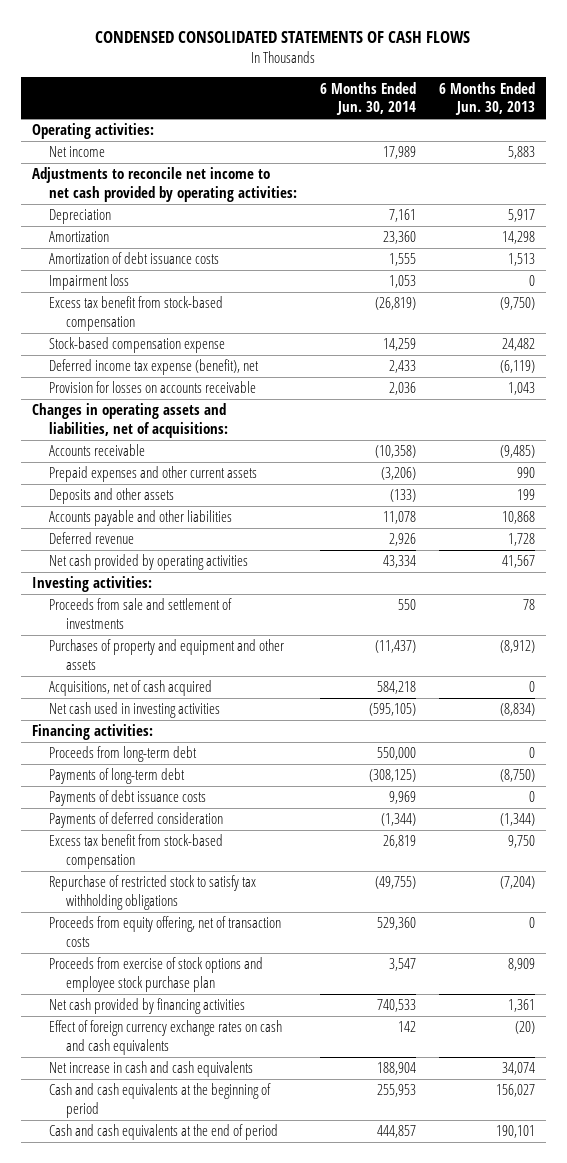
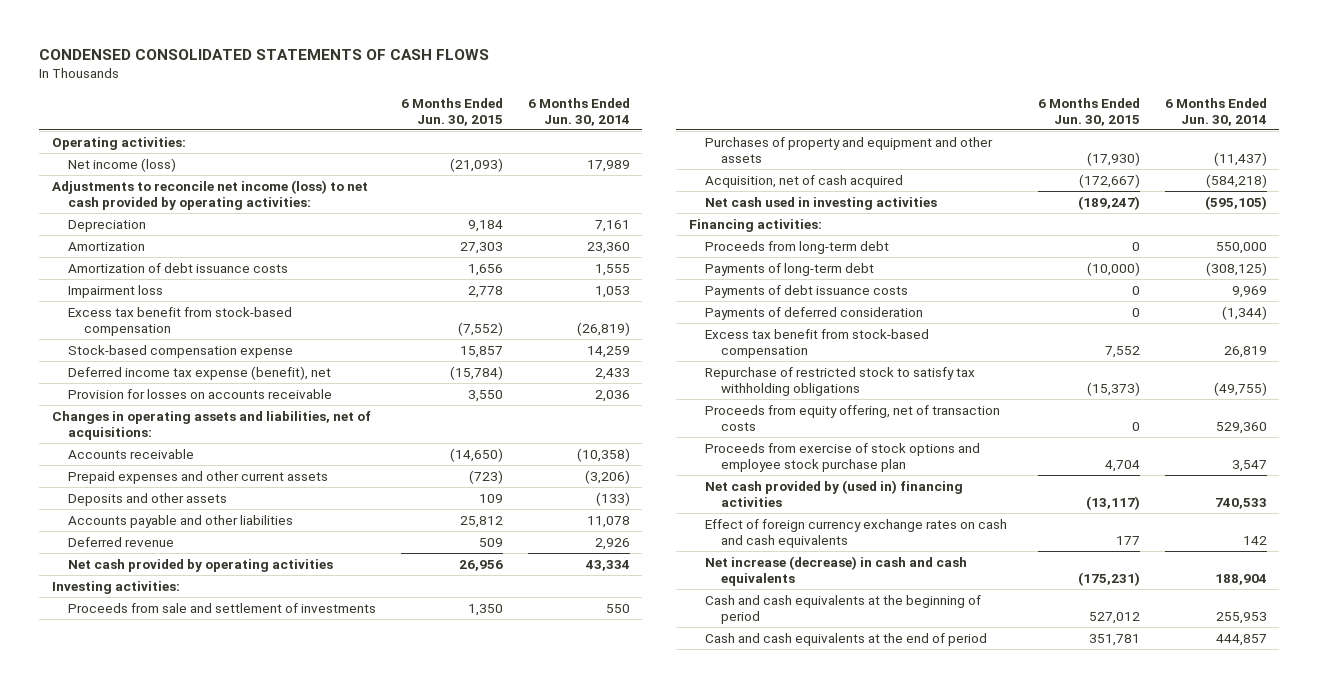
[438,81,535,116] 6 Months Ended Jun. 30, 2013 -> none
none -> [400,97,503,126] 6 Months Ended Jun. 30, 2015
[49,146,106,158] Net income -> [68,157,177,172] Net income (loss)
[32,167,298,202] Adjustments to reconcile net income to net cash provided by operating activities: -> [51,179,368,210] Adjustments to reconcile net income (loss) to net cash provided by operating activities:
[49,680,213,697] Acquisitions, net of cash acquired -> [704,174,903,188] Acquisition, net of cash acquired
[376,681,416,695] 584,218 -> [1205,173,1267,188] (584,218)
[49,998,246,1015] Net cash provided by financing activities -> [704,479,963,507] Net cash provided by (used in) financing activities
[49,1061,254,1078] Net increase in cash and cash equivalents -> [704,555,967,586] Net increase (decrease) in cash and cash equivalents

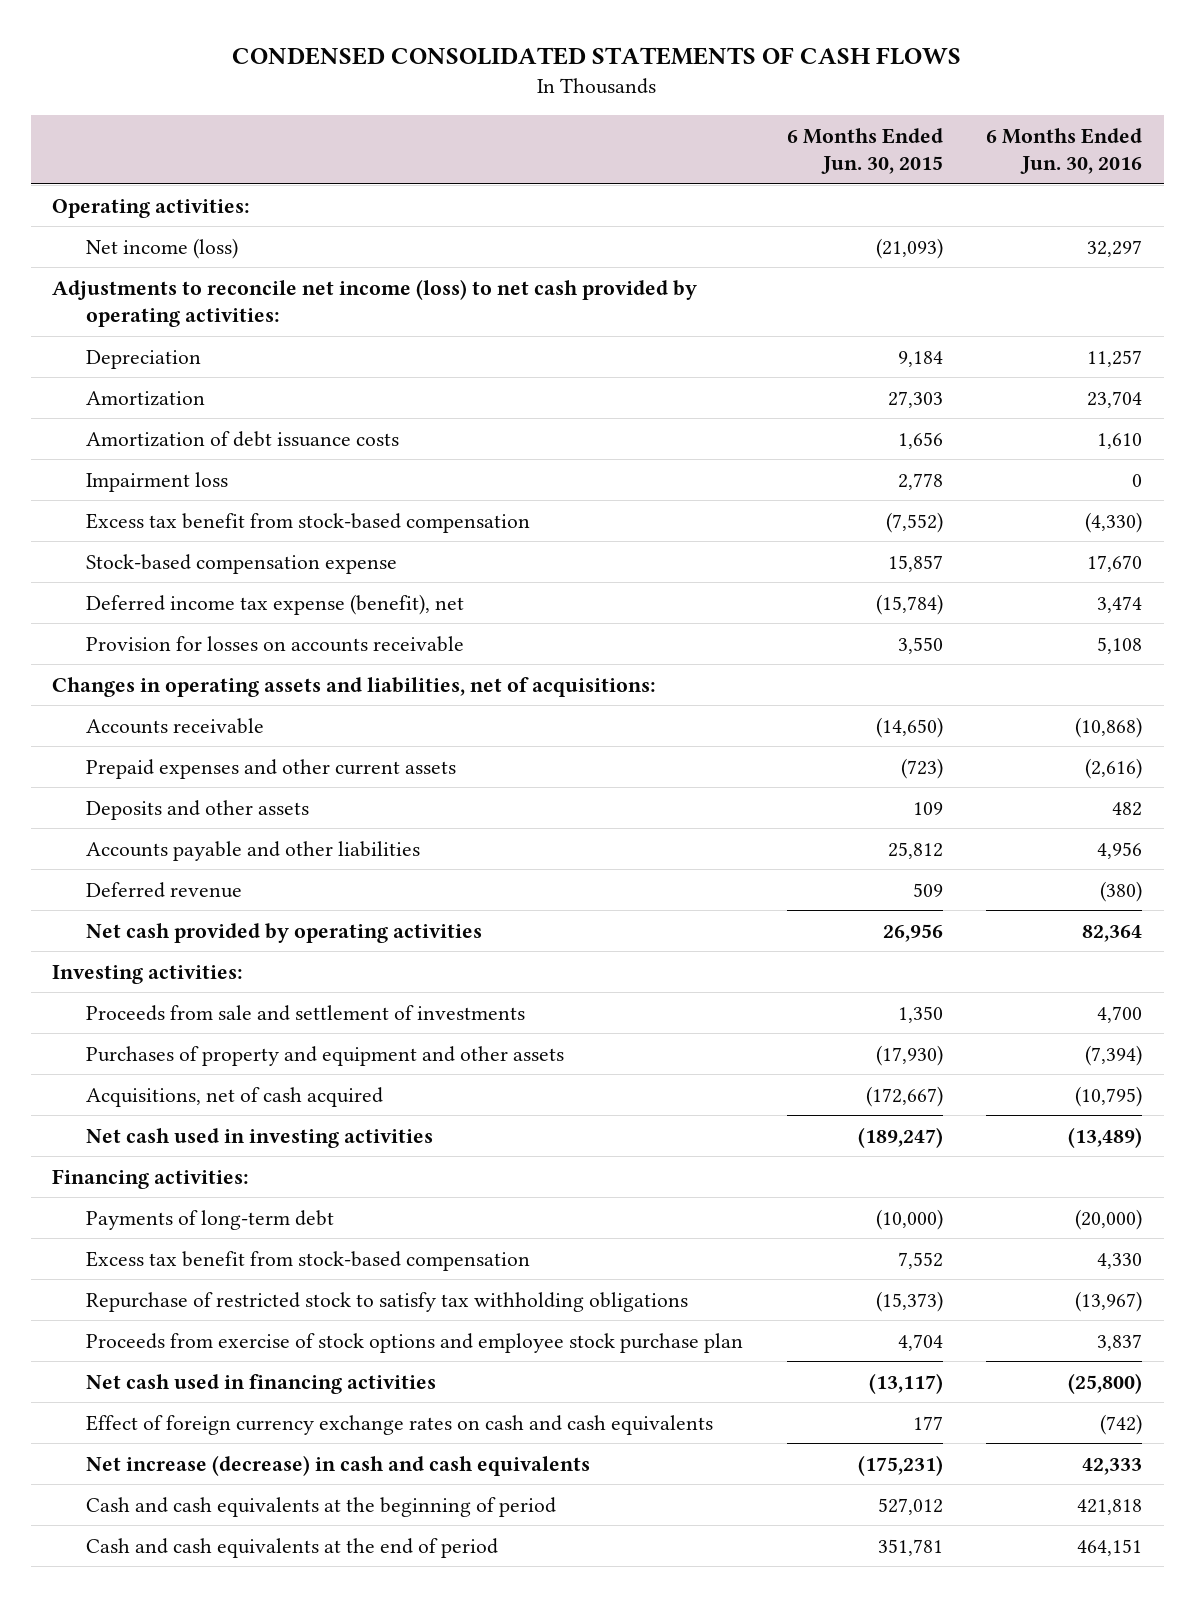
[527,97,630,126] 6 Months Ended Jun. 30, 2014 -> none
none -> [986,127,1143,175] 6 Months Ended Jun. 30, 2016
[704,174,903,188] Acquisition, net of cash acquired -> [86,1086,384,1107] Acquisitions, net of cash acquired
[704,240,889,254] Proceeds from long-term debt -> none
[704,284,908,298] Payments of debt issuance costs -> none
[704,306,923,320] Payments of deferred consideration -> none
[704,404,1000,431] Proceeds from equity offering, net of transaction costs -> none
[704,479,963,507] Net cash provided by (used in) financing activities -> [86,1373,437,1394] Net cash used in financing activities

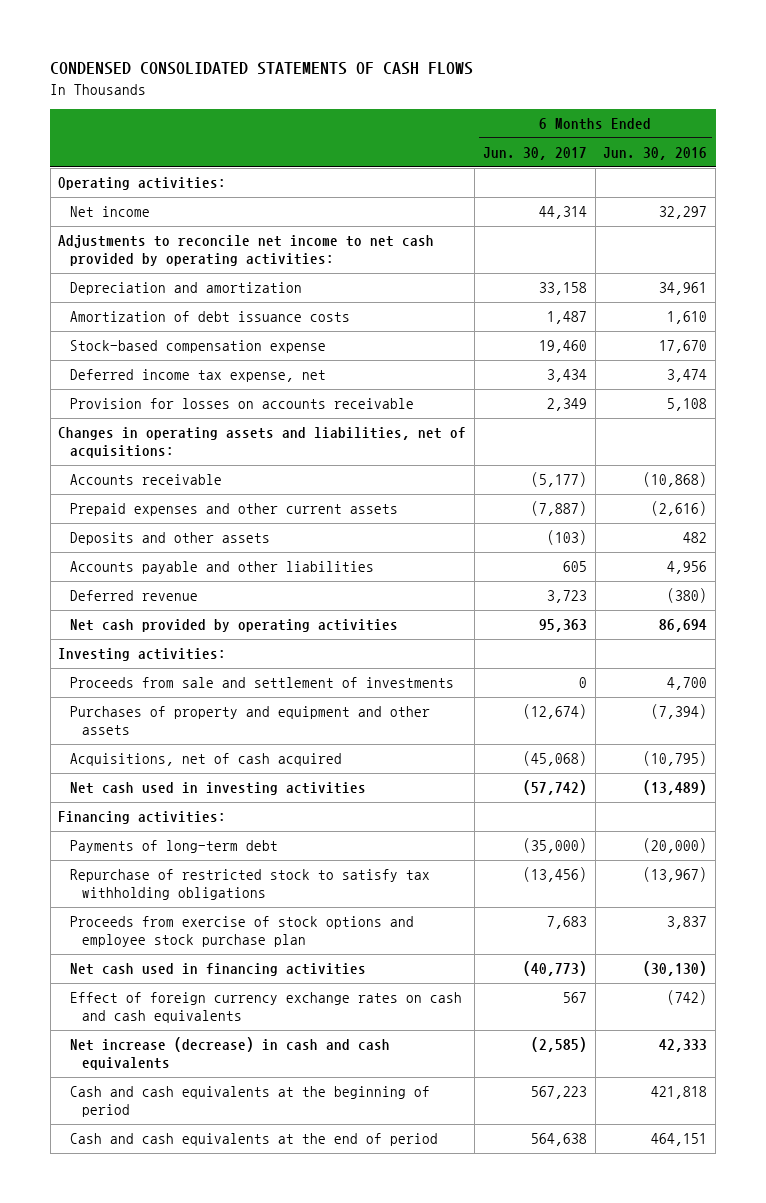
[786,127,943,175] 6 Months Ended Jun. 30, 2015 -> none
none -> [482,147,587,161] Jun. 30, 2017
[86,349,202,369] Depreciation -> none
[86,390,206,406] Amortization -> none
[86,237,239,259] Net income (loss) -> [69,206,150,218] Net income
[52,278,698,328] Adjustments to reconcile net income (loss) to net cash provided by operating activities: -> [58,235,435,266] Adjustments to reconcile net income to net cash provided by operating activities:
none -> [69,282,302,296] Depreciation and amortization
[86,471,229,492] Impairment loss -> none
[86,512,531,533] Excess tax benefit from stock-based compensation -> none
[86,593,465,615] Deferred income tax expense (benefit), net -> [69,369,326,383] Deferred income tax expense, net
[1082,924,1143,942] 82,364 -> [659,619,708,633] 86,694
[86,1250,531,1271] Excess tax benefit from stock-based compensation -> none
[1068,1372,1143,1394] (25,800) -> [643,961,708,977] (30,130)

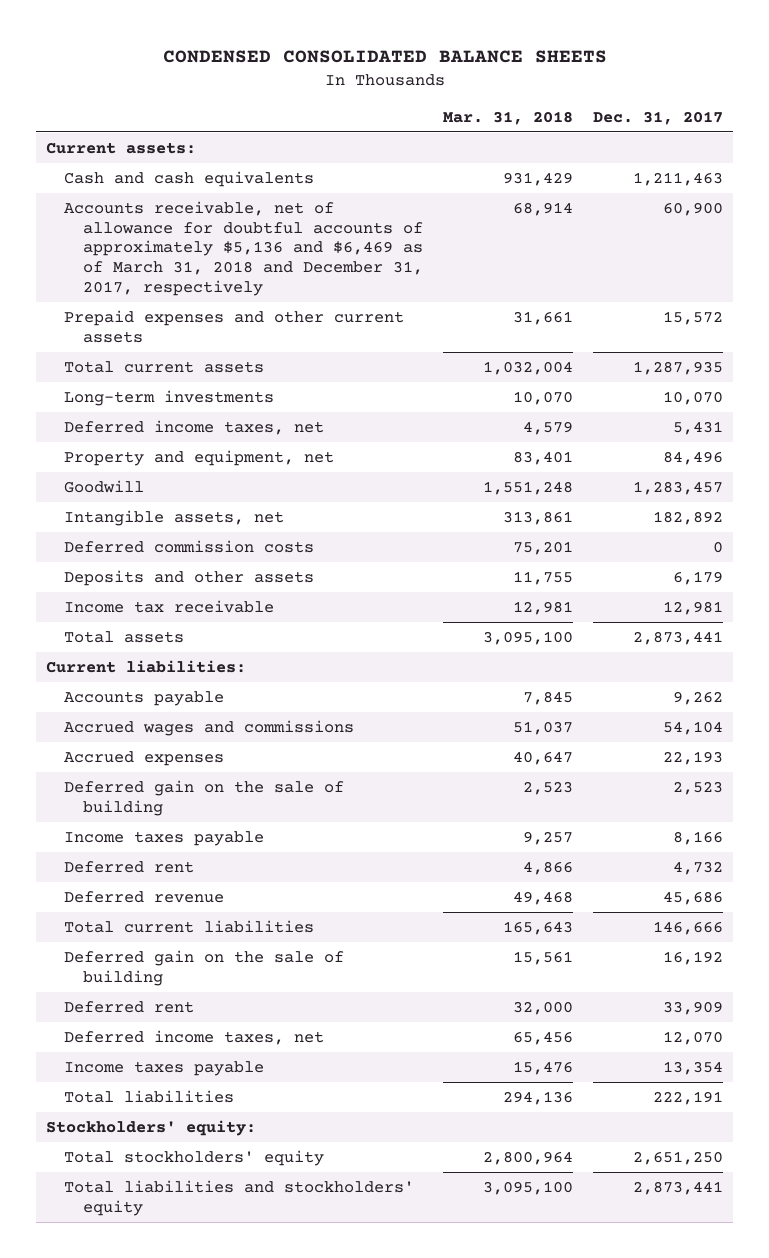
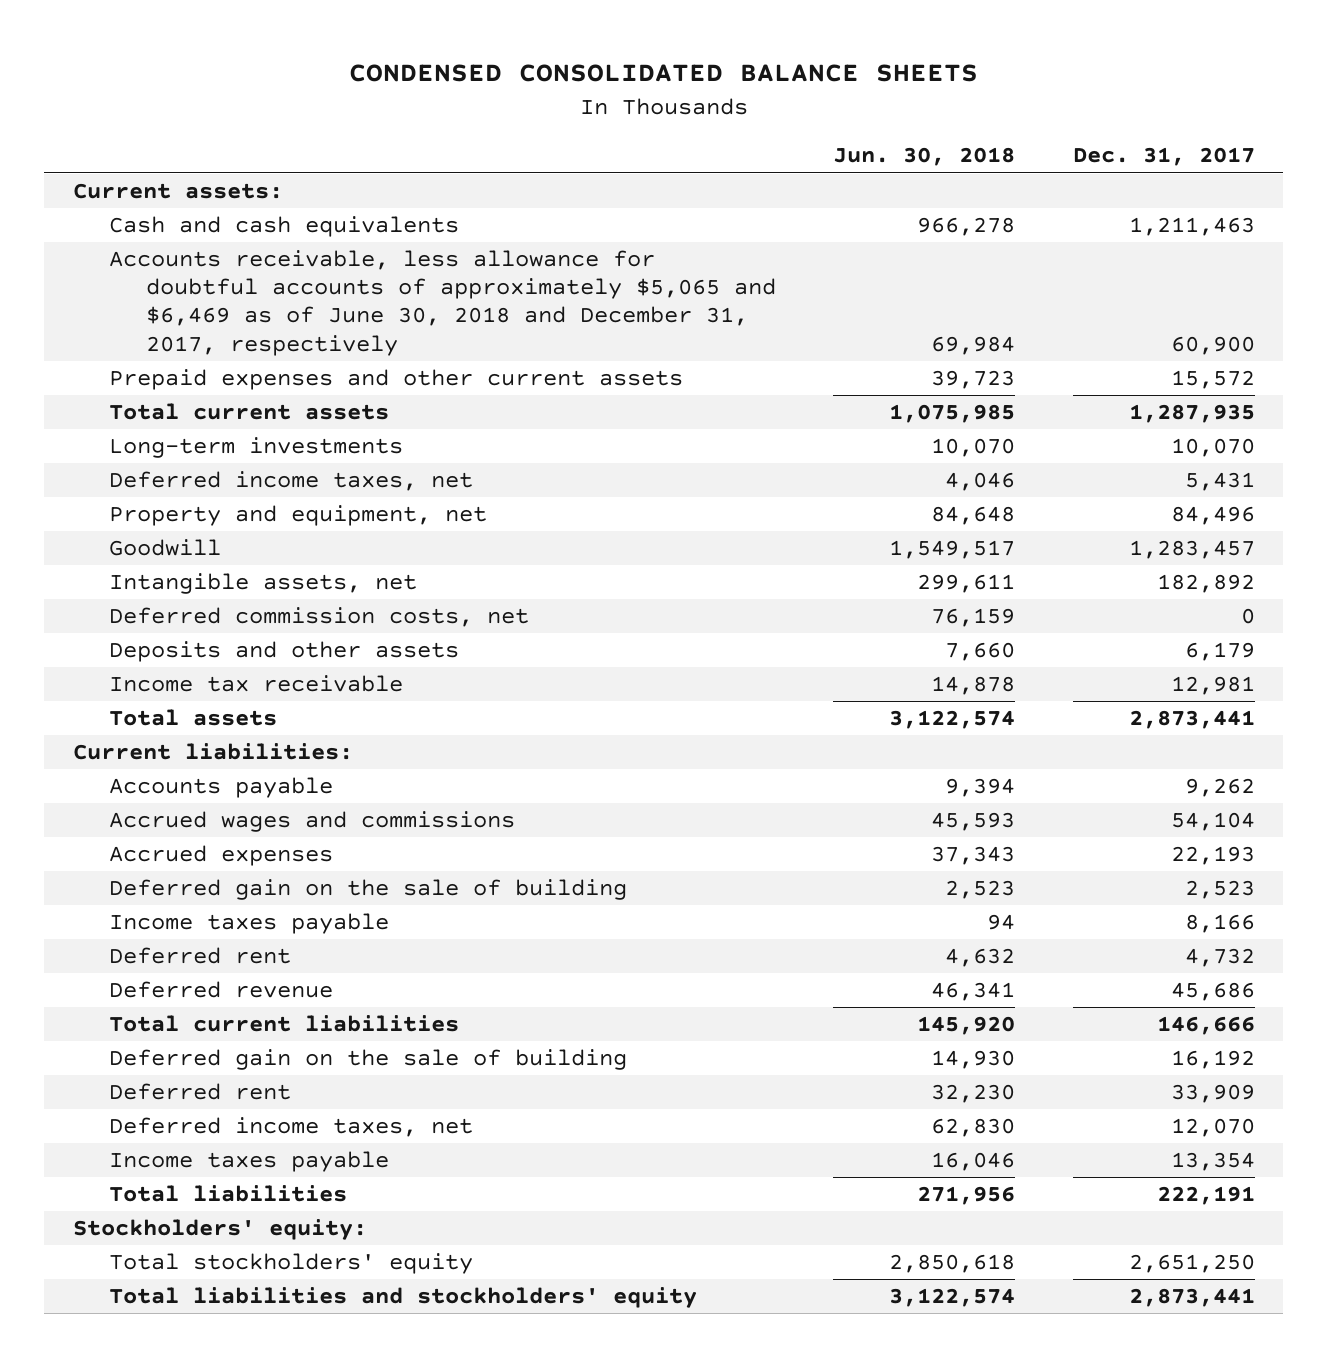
[442,110,573,125] Mar. 31, 2018 -> none
none -> [833,147,1016,167] Jun. 30, 2018
[64,200,423,296] Accounts receivable, net of allowance for doubtful accounts of approximately $5,136 and $6,469 as of March 31, 2018 and December 31, 2017, respectively -> [109,250,776,356] Accounts receivable, less allowance for doubtful accounts of approximately $5,065 and $6,469 as of June 30, 2018 and December 31, 2017, respectively
[64,539,315,553] Deferred commission costs -> [109,607,530,628] Deferred commission costs, net

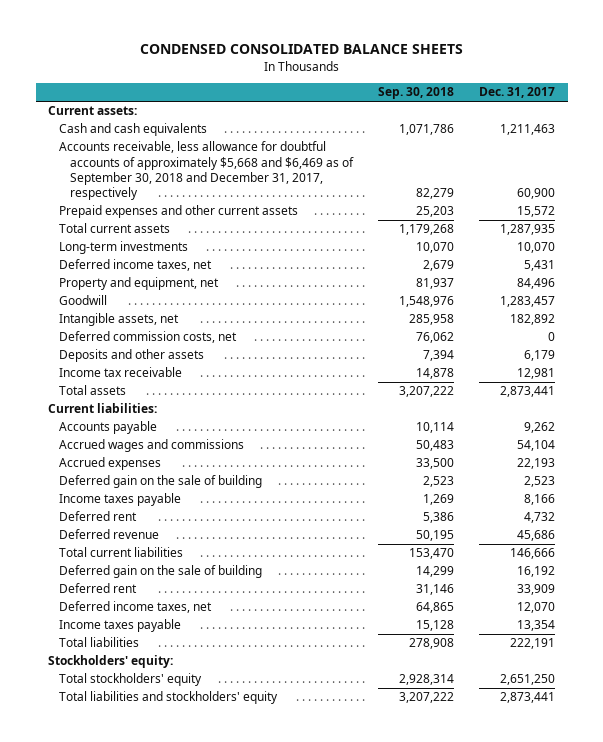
[833,147,1016,167] Jun. 30, 2018 -> none
none -> [377,87,454,100] Sep. 30, 2018
[109,250,776,356] Accounts receivable, less allowance for doubtful accounts of approximately $5,065 and $6,469 as of June 30, 2018 and December 31, 2017, respectively -> [58,141,354,200] Accounts receivable, less allowance for doubtful accounts of approximately $5,668 and $6,469 as of September 30, 2018 and December 31, 2017, respectively

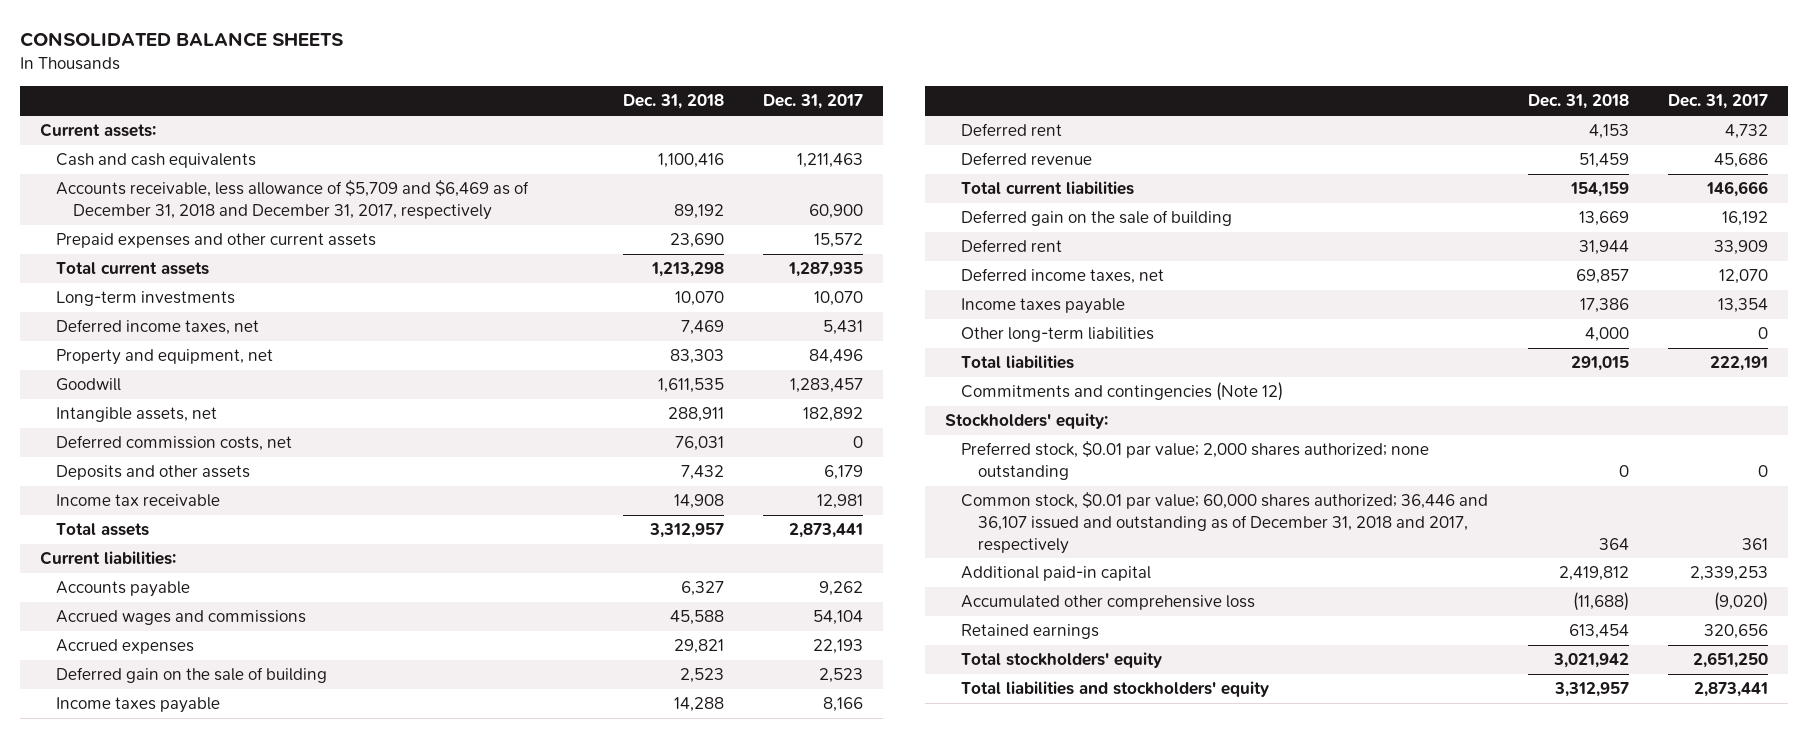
[139,44,463,55] CONDENSED CONSOLIDATED BALANCE SHEETS -> [19,32,343,48] CONSOLIDATED BALANCE SHEETS
[377,87,454,100] Sep. 30, 2018 -> none
none -> [622,94,724,110] Dec. 31, 2018
[58,141,354,200] Accounts receivable, less allowance for doubtful accounts of approximately $5,668 and $6,469 as of September 30, 2018 and December 31, 2017, respectively -> [56,180,530,220] Accounts receivable, less allowance of $5,709 and $6,469 as of December 31, 2018 and December 31, 2017, respectively
none -> [961,327,1155,343] Other long-term liabilities
none -> [961,382,1284,402] Commitments and contingencies (Note 12)
none -> [961,441,1430,480] Preferred stock, $0.01 par value; 2,000 shares authorized; none outstanding
none -> [961,492,1489,554] Common stock, $0.01 par value; 60,000 shares authorized; 36,446 and 36,107 issued and outstanding as of December 31, 2018 and 2017, respectively
none -> [961,566,1152,582] Additional paid-in capital
none -> [961,595,1256,611] Accumulated other comprehensive loss
none -> [961,624,1100,640] Retained earnings

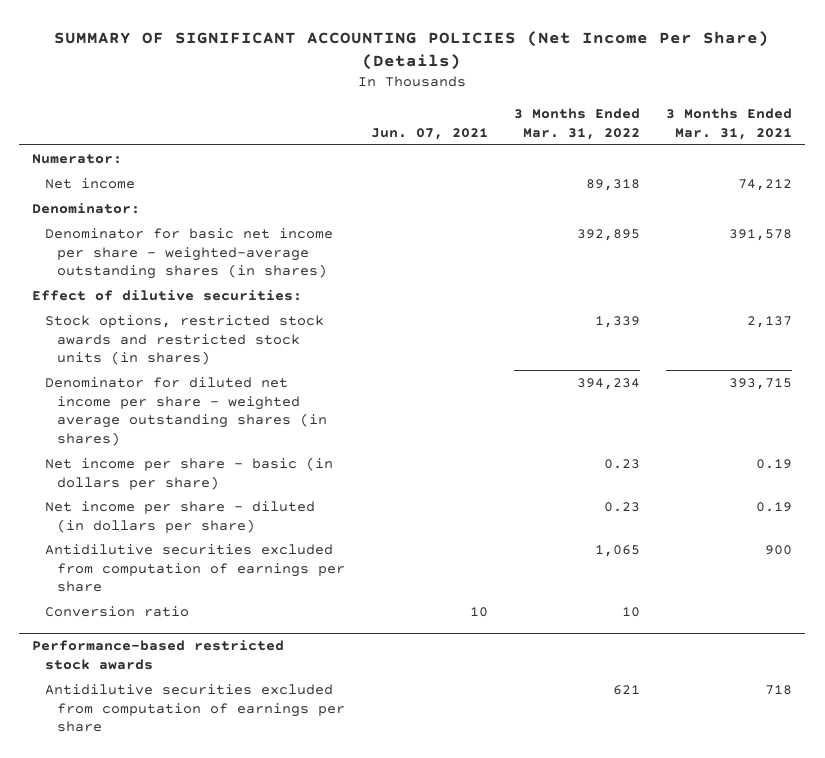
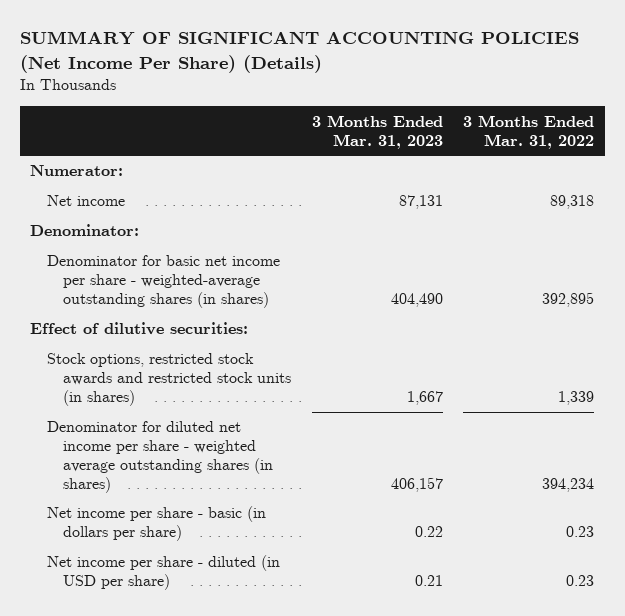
[371,127,489,140] Jun. 07, 2021 -> none
[666,108,793,140] 3 Months Ended Mar. 31, 2021 -> none
none -> [311,114,443,149] 3 Months Ended Mar. 31, 2023
[44,543,346,593] Antidilutive securities excluded from computation of earnings per share -> none
[44,605,189,617] Conversion ratio -> none
[32,640,285,670] Performance-based restricted stock awards -> none
[44,683,346,733] Antidilutive securities excluded from computation of earnings per share -> none
[44,500,315,533] Net income per share - diluted (in dollars per share) -> [46,555,280,591] Net income per share - diluted (in USD per share)

